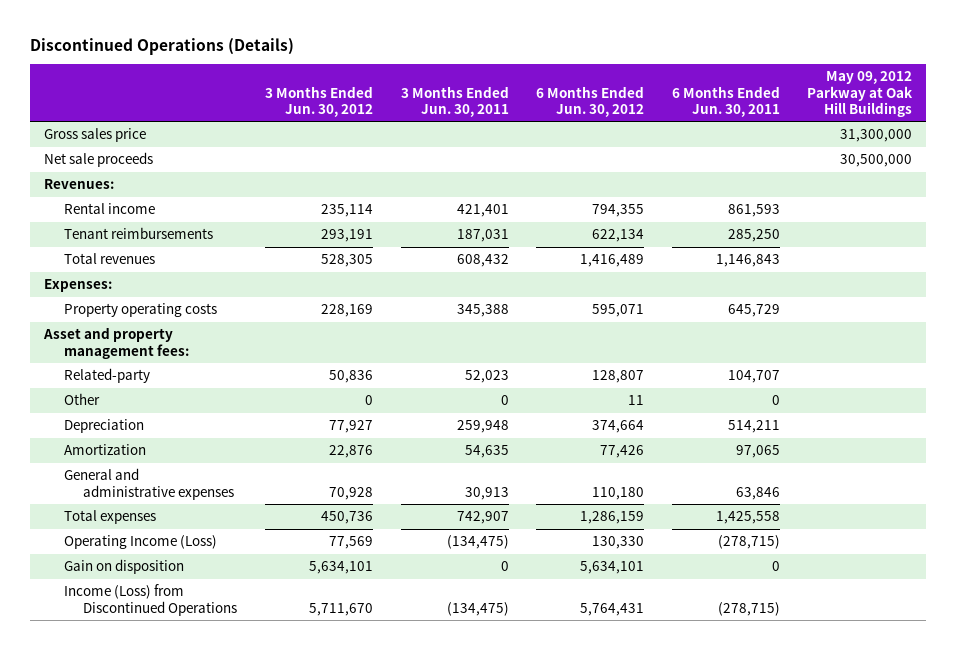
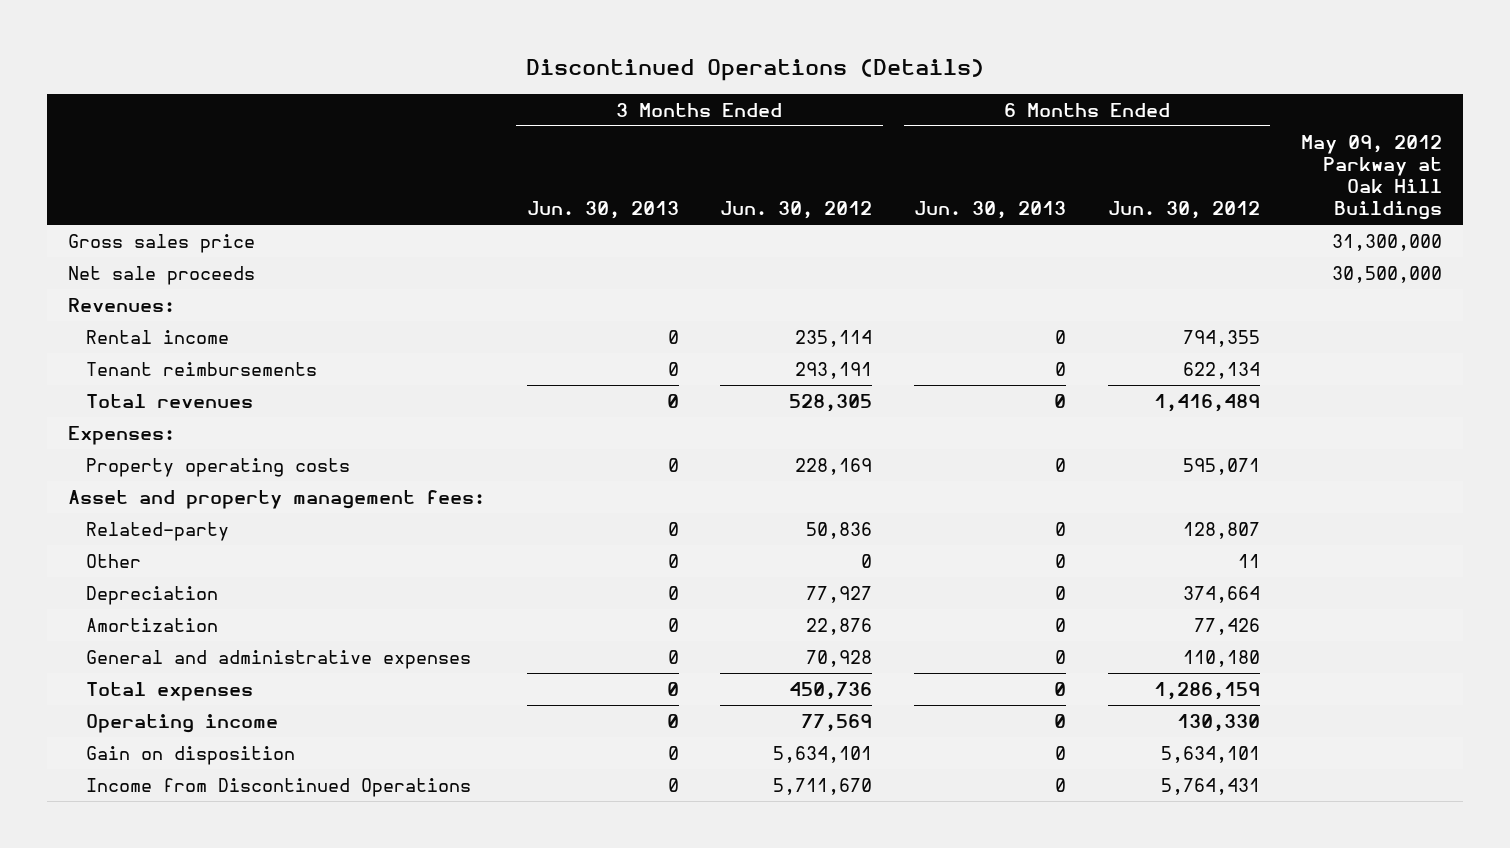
[400,85,509,117] 3 Months Ended Jun. 30, 2011 -> none
[671,85,780,117] 6 Months Ended Jun. 30, 2011 -> none
none -> [526,200,679,219] Jun. 30, 2013
none -> [913,200,1066,219] Jun. 30, 2013
[63,535,217,550] Operating Income (Loss) -> [85,713,278,733] Operating income
[63,584,238,616] Income (Loss) from Discontinued Operations -> [85,777,471,797] Income from Discontinued Operations

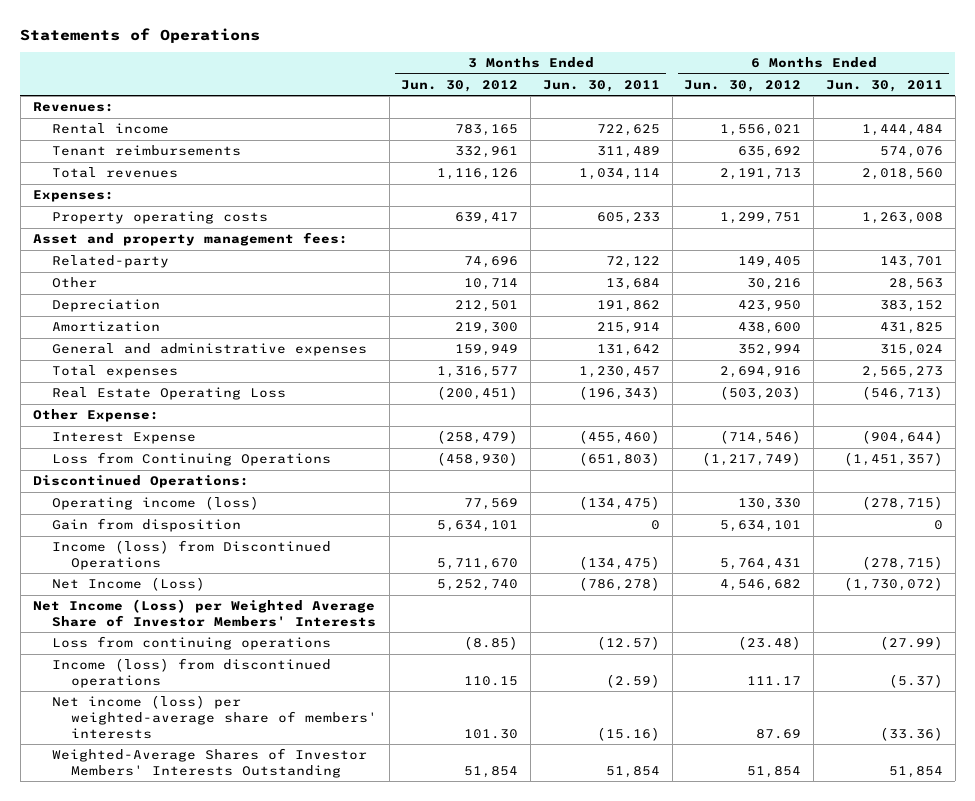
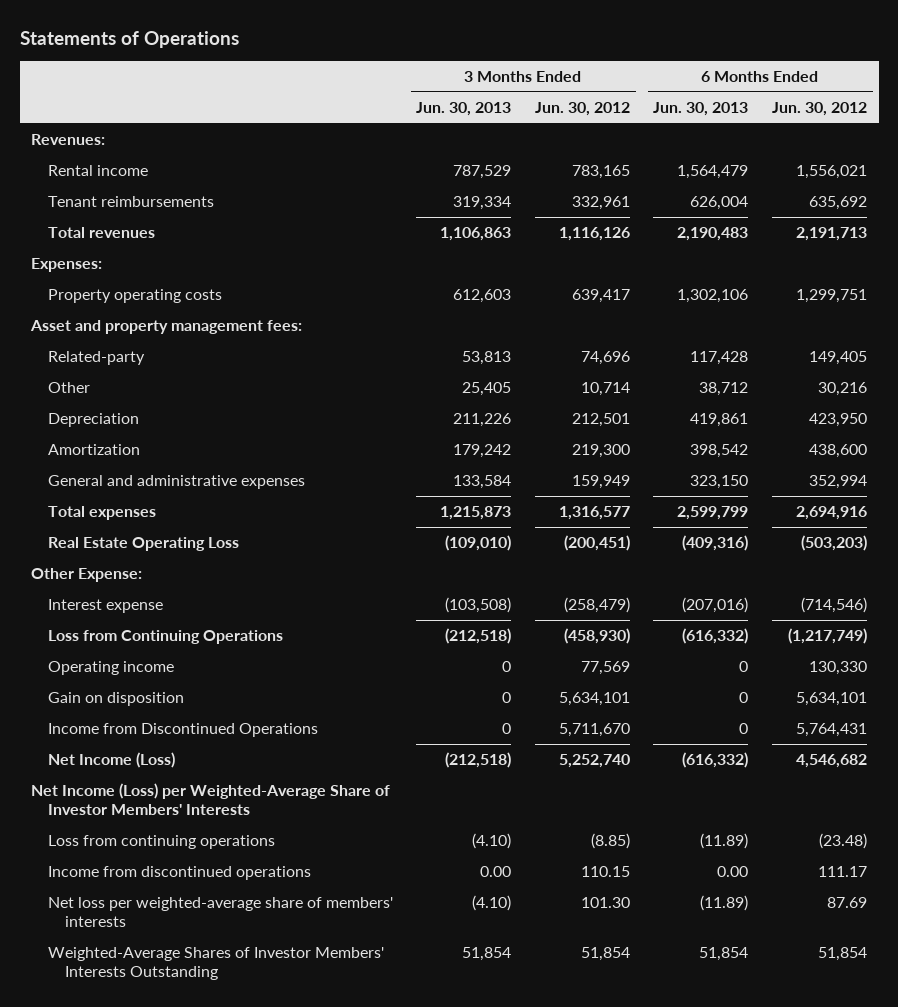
[542,79,660,92] Jun. 30, 2011 -> none
[825,79,943,92] Jun. 30, 2011 -> none
none -> [416,102,512,117] Jun. 30, 2013
none -> [653,102,749,117] Jun. 30, 2013
[51,432,196,445] Interest Expense -> [48,599,164,614] Interest expense
[32,475,249,489] Discontinued Operations: -> none
[51,496,259,511] Operating income (loss) -> [48,661,175,676] Operating income
[51,518,241,533] Gain from disposition -> [48,692,185,707] Gain on disposition
[51,540,331,570] Income (loss) from Discontinued Operations -> [48,723,319,738] Income from Discontinued Operations
[32,599,376,627] Net Income (Loss) per Weighted Average Share of Investor Members' Interests -> [31,783,391,815] Net Income (Loss) per Weighted-Average Share of Investor Members' Interests
[51,658,331,688] Income (loss) from discontinued operations -> [48,866,312,881] Income from discontinued operations
[51,695,378,739] Net income (loss) per weighted-average share of members' interests -> [48,897,394,927] Net loss per weighted-average share of members' interests

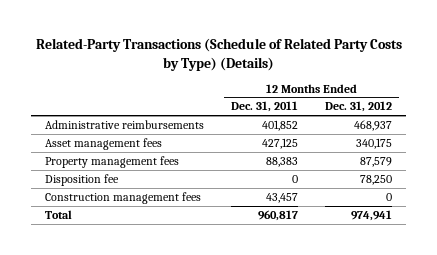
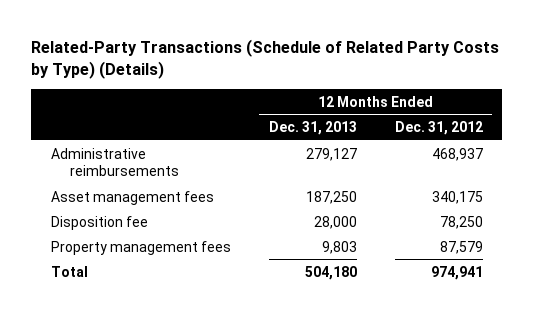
[231,101,299,113] Dec. 31, 2011 -> none
none -> [268,120,357,135] Dec. 31, 2013
[44,191,201,204] Construction management fees -> none
[44,155,179,168] Property management fees -> [50,240,231,255] Property management fees

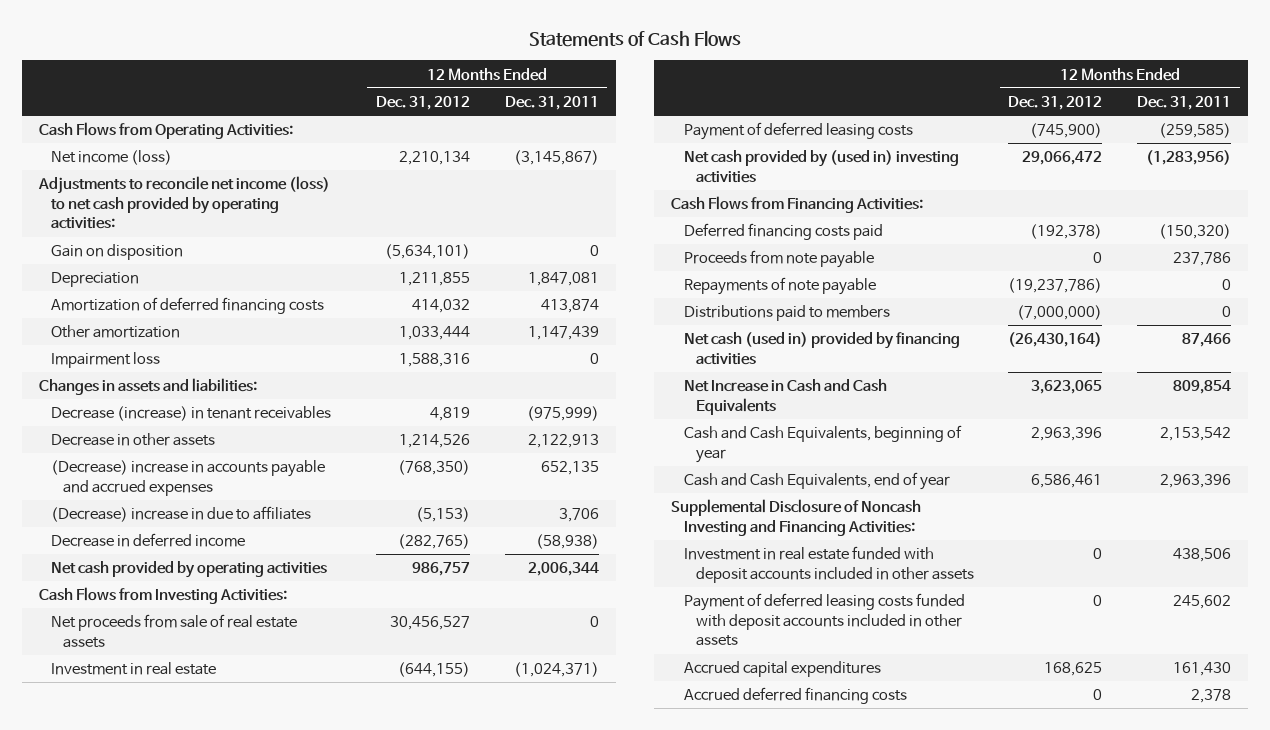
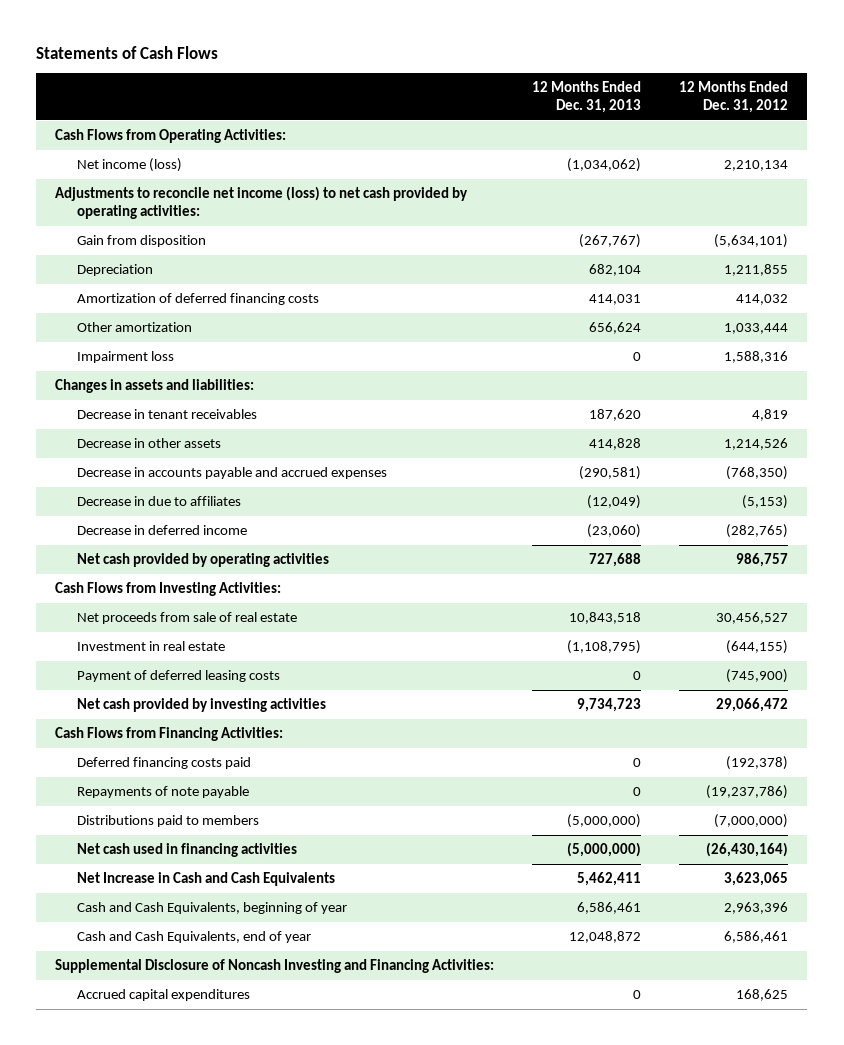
[504,96,599,111] Dec. 31, 2011 -> none
none -> [532,81,642,113] 12 Months Ended Dec. 31, 2013
[51,244,184,261] Gain on disposition -> [76,235,206,248] Gain from disposition
[51,406,332,422] Decrease (increase) in tenant receivables -> [76,409,257,420] Decrease in tenant receivables
[51,460,326,496] (Decrease) increase in accounts payable and accrued expenses -> [76,467,387,480] Decrease in accounts payable and accrued expenses
[51,506,312,523] (Decrease) increase in due to affiliates -> [76,496,241,507] Decrease in due to affiliates
[51,614,298,648] Net proceeds from sale of real estate assets -> [76,612,297,625] Net proceeds from sale of real estate
[683,150,959,183] Net cash provided by (used in) investing activities -> [76,698,326,713] Net cash provided by investing activities
[683,250,874,269] Proceeds from note payable -> none
[683,332,960,365] Net cash (used in) provided by financing activities -> [76,843,297,858] Net cash used in financing activities
[683,546,974,583] Investment in real estate funded with deposit accounts included in other assets -> none
[683,593,965,647] Payment of deferred leasing costs funded with deposit accounts included in other assets -> none
[683,687,907,705] Accrued deferred financing costs -> none

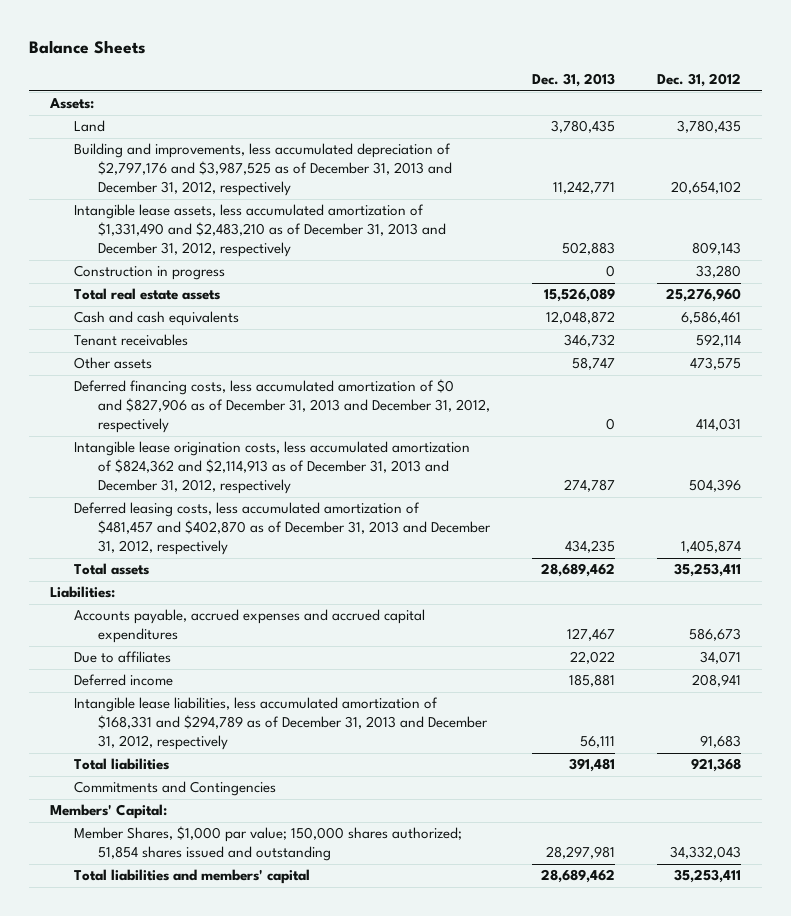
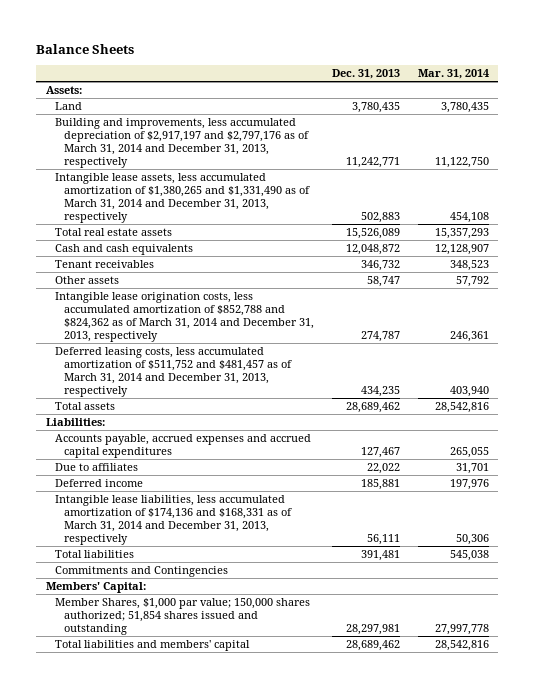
[656,73,741,88] Dec. 31, 2012 -> none
none -> [418,69,490,80] Mar. 31, 2014
[74,265,226,281] Construction in progress -> none
[74,143,452,197] Building and improvements, less accumulated depreciation of $2,797,176 and $3,987,525 as of December 31, 2013 and December 31, 2012, respectively -> [54,118,309,169] Building and improvements, less accumulated depreciation of $2,917,197 and $2,797,176 as of March 31, 2014 and December 31, 2013, respectively
[74,204,446,258] Intangible lease assets, less accumulated amortization of $1,331,490 and $2,483,210 as of December 31, 2013 and December 31, 2012, respectively -> [54,173,310,224] Intangible lease assets, less accumulated amortization of $1,380,265 and $1,331,490 as of March 31, 2014 and December 31, 2013, respectively
[74,379,490,434] Deferred financing costs, less accumulated amortization of $0 and $827,906 as of December 31, 2013 and December 31, 2012, respectively -> none
[74,441,471,495] Intangible lease origination costs, less accumulated amortization of $824,362 and $2,114,913 as of December 31, 2013 and December 31, 2012, respectively -> [54,292,314,343] Intangible lease origination costs, less accumulated amortization of $852,788 and $824,362 as of March 31, 2014 and December 31, 2013, respectively
[74,502,491,556] Deferred leasing costs, less accumulated amortization of $481,457 and $402,870 as of December 31, 2013 and December 31, 2012, respectively -> [54,347,292,398] Deferred leasing costs, less accumulated amortization of $511,752 and $481,457 as of March 31, 2014 and December 31, 2013, respectively
[74,697,488,751] Intangible lease liabilities, less accumulated amortization of $168,331 and $294,789 as of December 31, 2013 and December 31, 2012, respectively -> [54,495,292,546] Intangible lease liabilities, less accumulated amortization of $174,136 and $168,331 as of March 31, 2014 and December 31, 2013, respectively

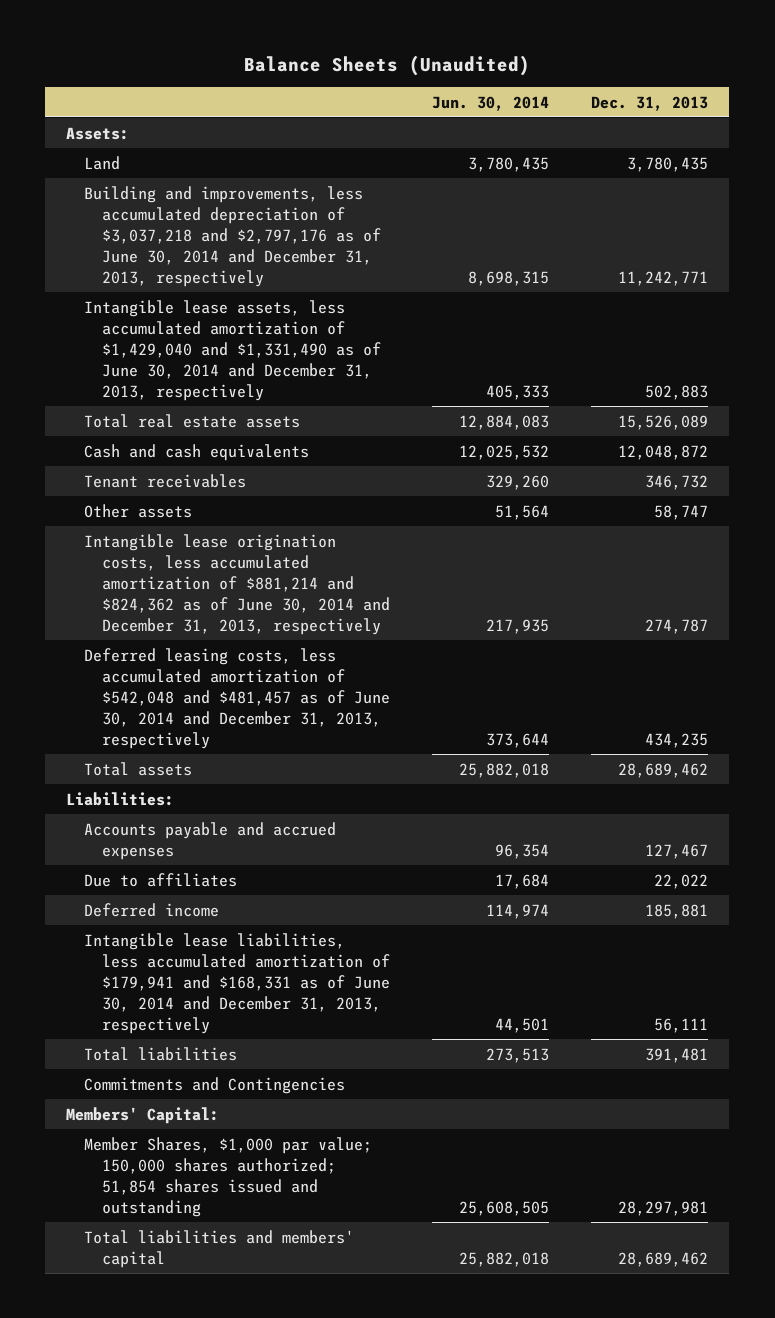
[36,43,135,54] Balance Sheets -> [244,54,531,76] Balance Sheets (Unaudited)
[418,69,490,80] Mar. 31, 2014 -> none
none -> [432,95,550,111] Jun. 30, 2014
[54,118,309,169] Building and improvements, less accumulated depreciation of $2,917,197 and $2,797,176 as of March 31, 2014 and December 31, 2013, respectively -> [84,185,382,287] Building and improvements, less accumulated depreciation of $3,037,218 and $2,797,176 as of June 30, 2014 and December 31, 2013, respectively
[54,173,310,224] Intangible lease assets, less accumulated amortization of $1,380,265 and $1,331,490 as of March 31, 2014 and December 31, 2013, respectively -> [84,299,382,401] Intangible lease assets, less accumulated amortization of $1,429,040 and $1,331,490 as of June 30, 2014 and December 31, 2013, respectively
[54,292,314,343] Intangible lease origination costs, less accumulated amortization of $852,788 and $824,362 as of March 31, 2014 and December 31, 2013, respectively -> [84,533,391,635] Intangible lease origination costs, less accumulated amortization of $881,214 and $824,362 as of June 30, 2014 and December 31, 2013, respectively
[54,347,292,398] Deferred leasing costs, less accumulated amortization of $511,752 and $481,457 as of March 31, 2014 and December 31, 2013, respectively -> [84,647,391,749] Deferred leasing costs, less accumulated amortization of $542,048 and $481,457 as of June 30, 2014 and December 31, 2013, respectively
[54,434,311,459] Accounts payable, accrued expenses and accrued capital expenditures -> [84,821,337,860] Accounts payable and accrued expenses
[54,495,292,546] Intangible lease liabilities, less accumulated amortization of $174,136 and $168,331 as of March 31, 2014 and December 31, 2013, respectively -> [84,932,391,1034] Intangible lease liabilities, less accumulated amortization of $179,941 and $168,331 as of June 30, 2014 and December 31, 2013, respectively

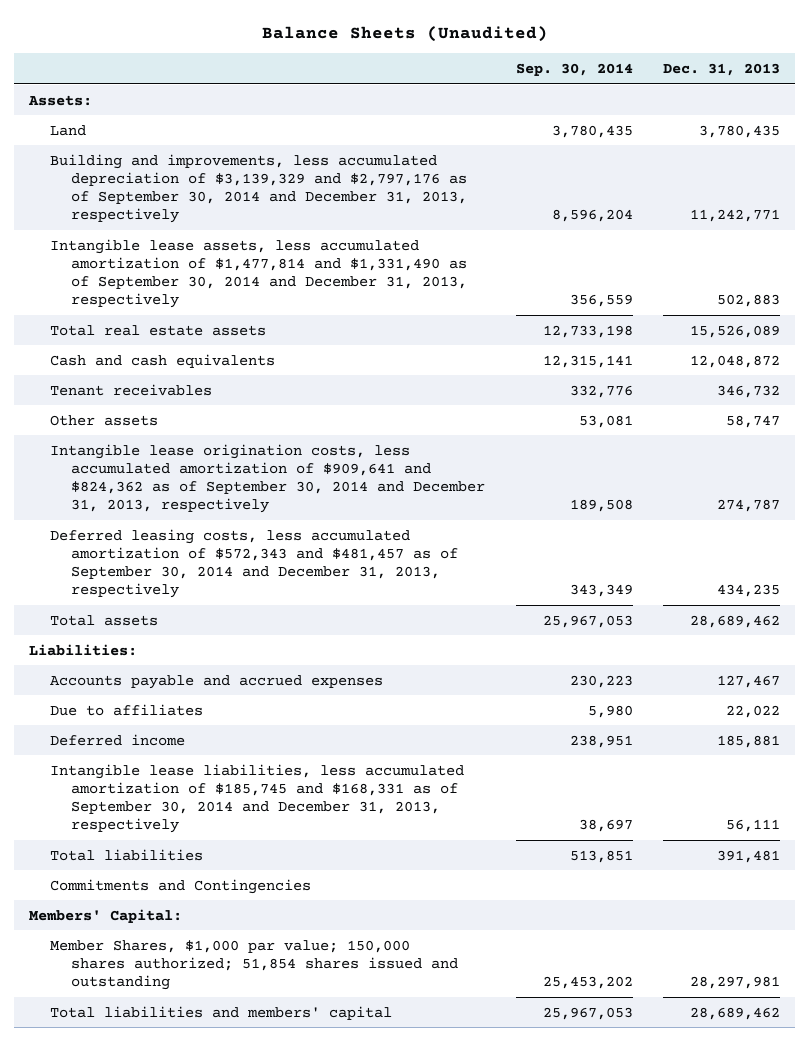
[432,95,550,111] Jun. 30, 2014 -> none
none -> [515,62,633,76] Sep. 30, 2014
[84,185,382,287] Building and improvements, less accumulated depreciation of $3,037,218 and $2,797,176 as of June 30, 2014 and December 31, 2013, respectively -> [50,153,468,224] Building and improvements, less accumulated depreciation of $3,139,329 and $2,797,176 as of September 30, 2014 and December 31, 2013, respectively
[84,299,382,401] Intangible lease assets, less accumulated amortization of $1,429,040 and $1,331,490 as of June 30, 2014 and December 31, 2013, respectively -> [50,238,468,309] Intangible lease assets, less accumulated amortization of $1,477,814 and $1,331,490 as of September 30, 2014 and December 31, 2013, respectively
[84,533,391,635] Intangible lease origination costs, less accumulated amortization of $881,214 and $824,362 as of June 30, 2014 and December 31, 2013, respectively -> [50,443,486,514] Intangible lease origination costs, less accumulated amortization of $909,641 and $824,362 as of September 30, 2014 and December 31, 2013, respectively
[84,647,391,749] Deferred leasing costs, less accumulated amortization of $542,048 and $481,457 as of June 30, 2014 and December 31, 2013, respectively -> [50,528,459,599] Deferred leasing costs, less accumulated amortization of $572,343 and $481,457 as of September 30, 2014 and December 31, 2013, respectively
[84,932,391,1034] Intangible lease liabilities, less accumulated amortization of $179,941 and $168,331 as of June 30, 2014 and December 31, 2013, respectively -> [50,763,465,834] Intangible lease liabilities, less accumulated amortization of $185,745 and $168,331 as of September 30, 2014 and December 31, 2013, respectively

